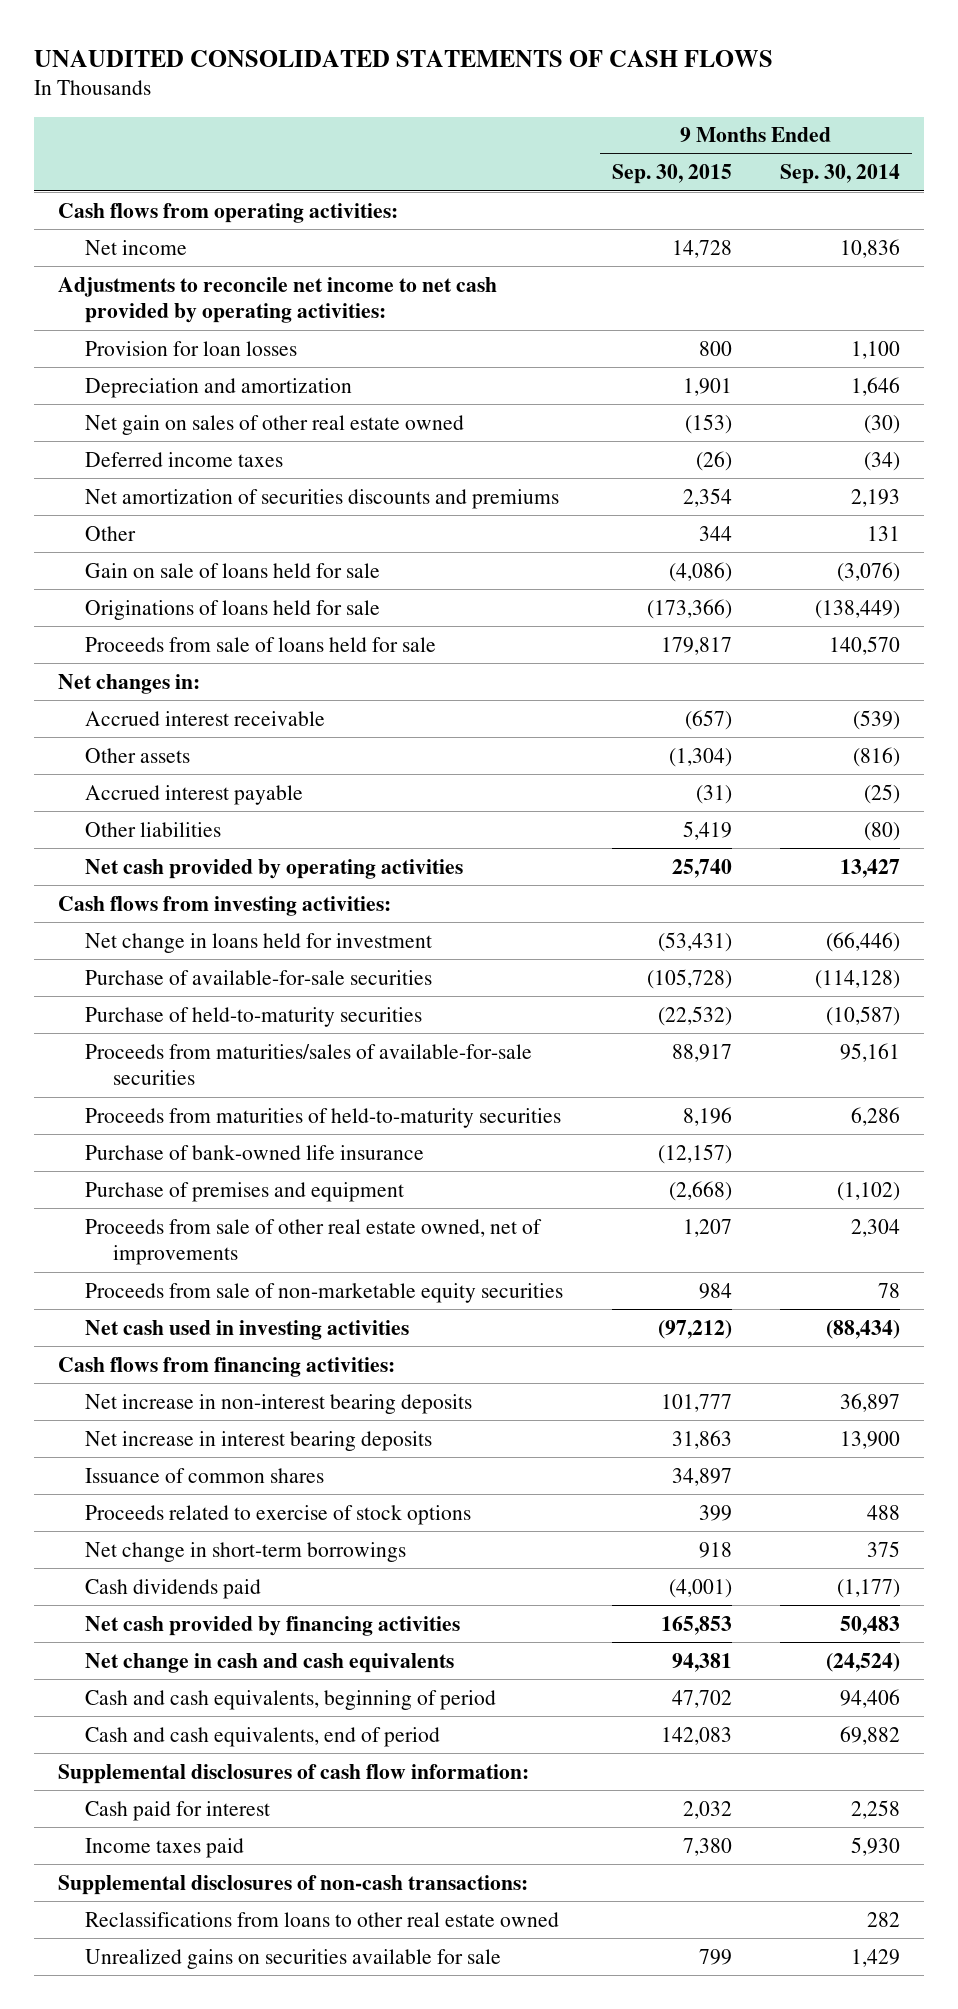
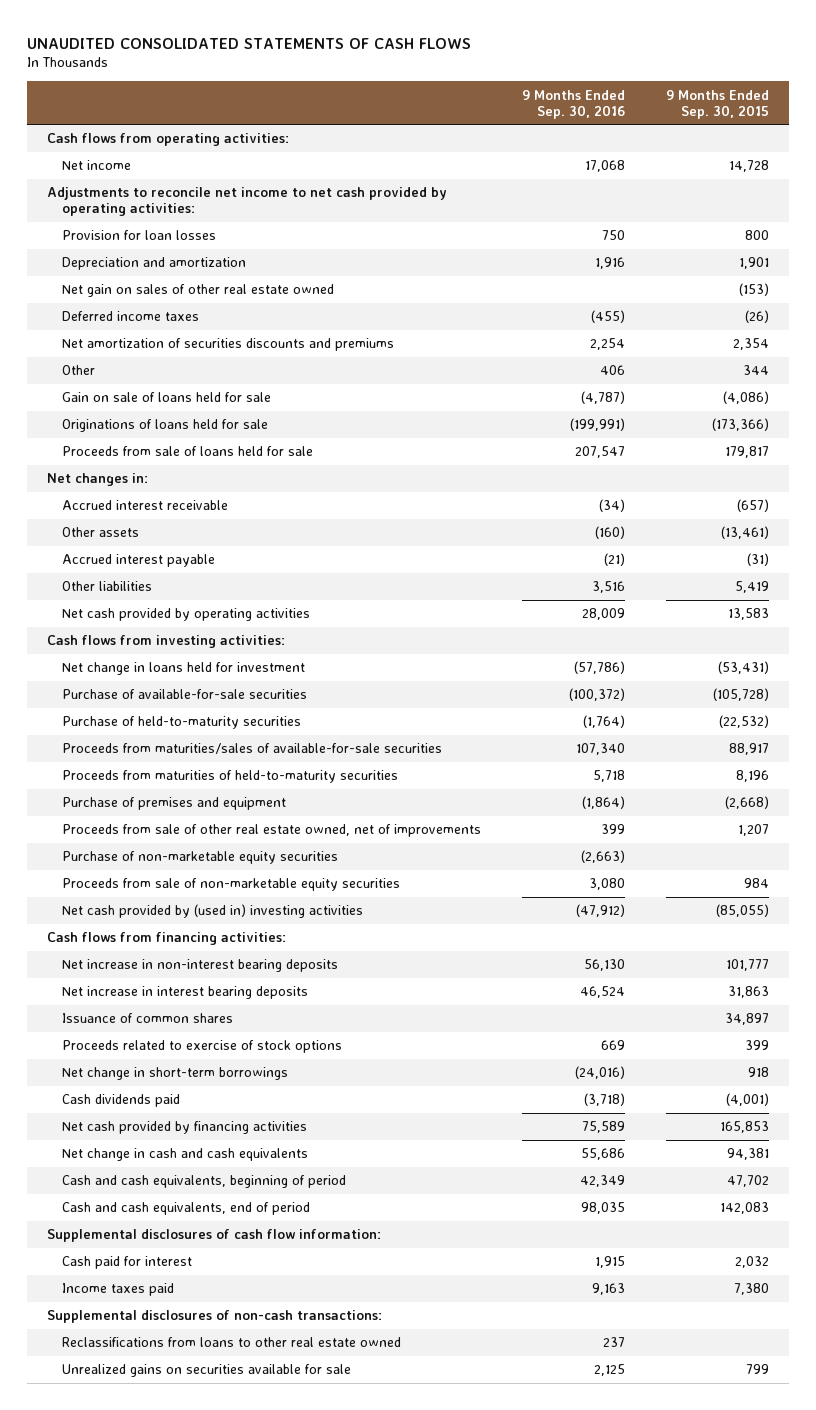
[780,164,901,185] Sep. 30, 2014 -> none
none -> [521,89,625,119] 9 Months Ended Sep. 30, 2016
[668,747,732,767] (1,304) -> [720,526,769,540] (13,461)
[671,858,732,878] 25,740 -> [727,608,769,621] 13,583
[85,1144,425,1160] Purchase of bank-owned life insurance -> none
none -> [61,851,338,865] Purchase of non-marketable equity securities
[85,1319,410,1340] Net cash used in investing activities -> [61,904,363,919] Net cash provided by (used in) investing activities
[657,1319,732,1339] (97,212) -> [715,904,769,918] (85,055)

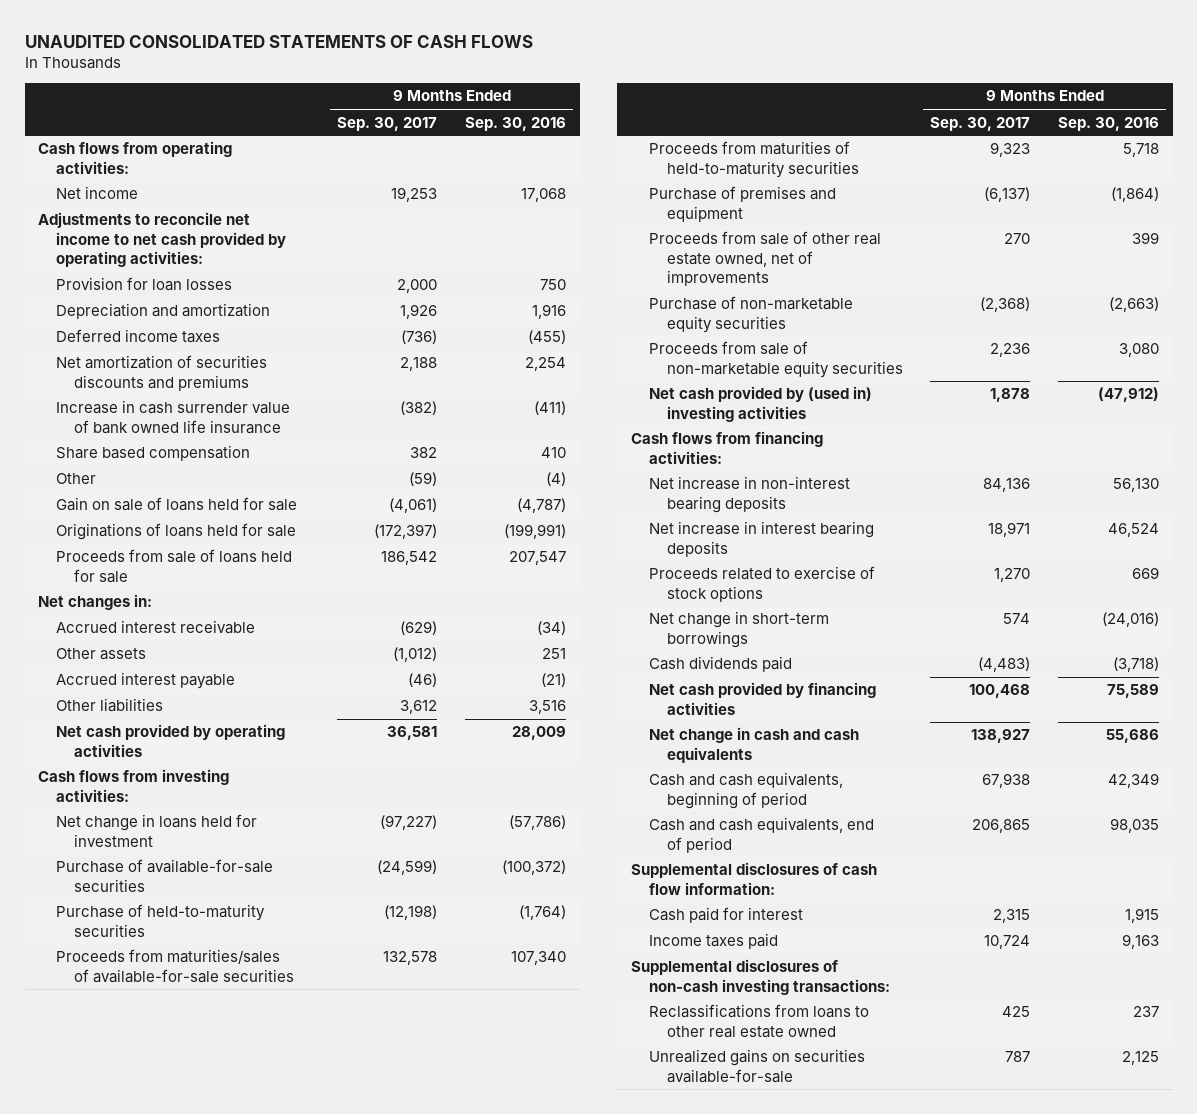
[665,89,769,119] 9 Months Ended Sep. 30, 2015 -> none
none -> [337,116,438,131] Sep. 30, 2017
[61,284,334,298] Net gain on sales of other real estate owned -> none
none -> [56,400,291,434] Increase in cash surrender value of bank owned life insurance
none -> [56,445,251,462] Share based compensation
[599,365,625,376] 406 -> [546,472,567,487] (4)
[594,526,625,540] (160) -> [542,648,567,660] 251
[61,1013,233,1024] Issuance of common shares -> none
[47,1310,383,1324] Supplemental disclosures of non-cash transactions: -> [631,959,890,995] Supplemental disclosures of non-cash investing transactions:
[61,1364,351,1378] Unrealized gains on securities available for sale -> [648,1049,865,1083] Unrealized gains on securities available-for-sale

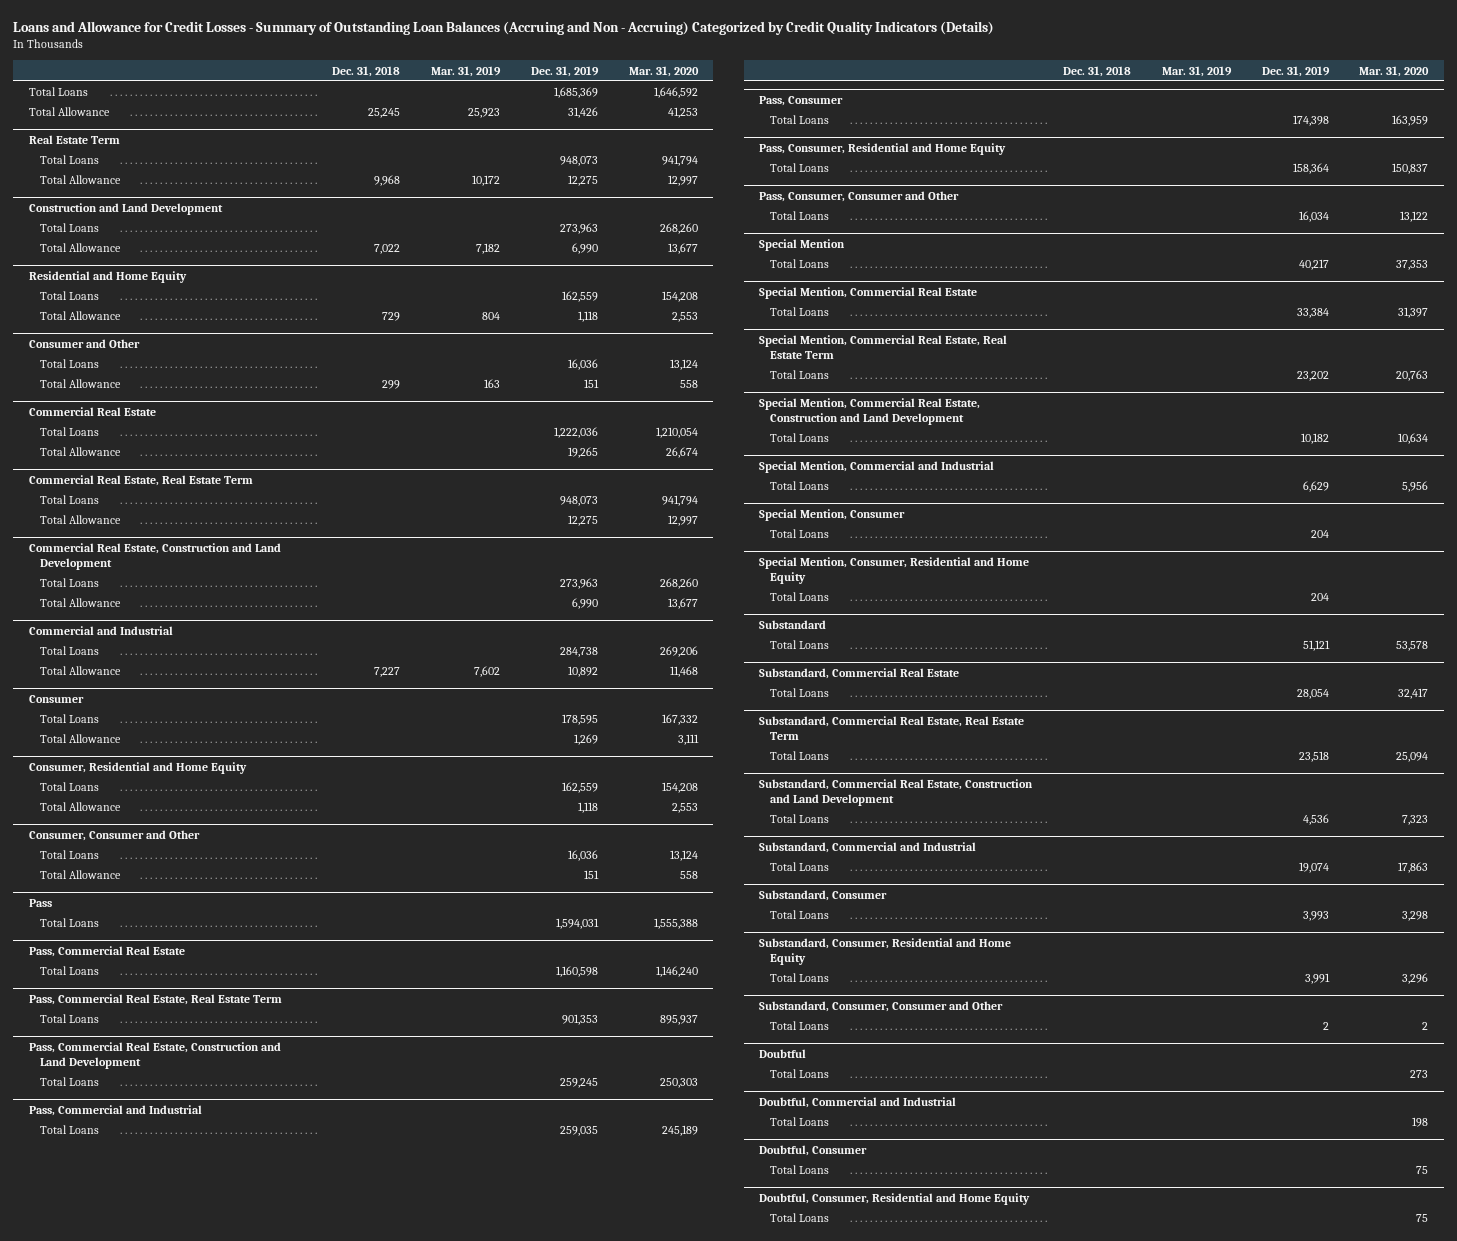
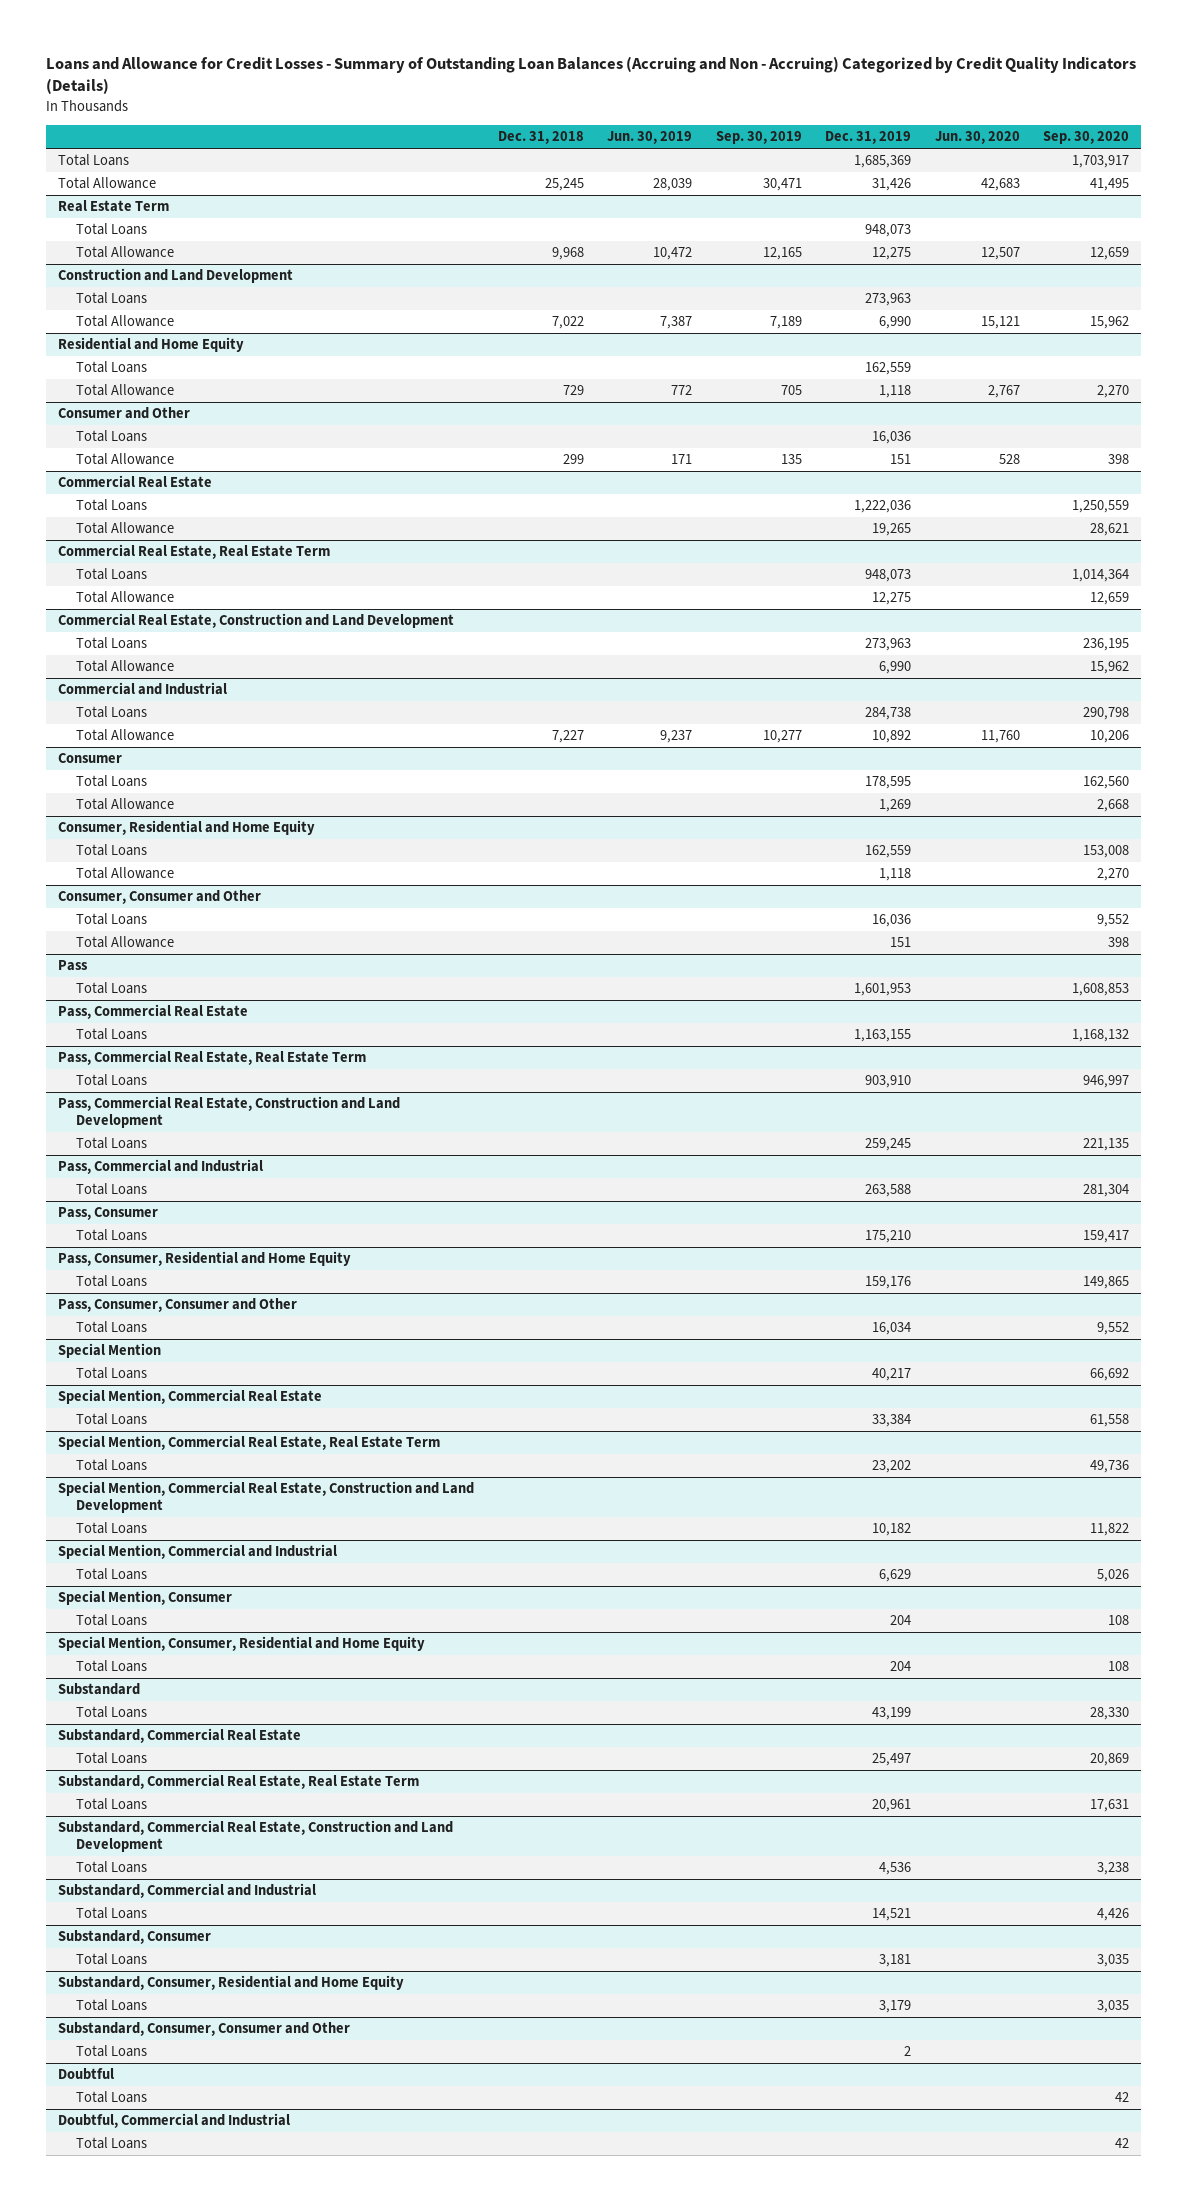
[431,65,502,77] Mar. 31, 2019 -> none
[628,65,699,77] Mar. 31, 2020 -> none
none -> [607,131,693,145] Jun. 30, 2019
none -> [715,131,802,145] Sep. 30, 2019
none -> [934,131,1020,145] Jun. 30, 2020
none -> [1043,131,1130,145] Sep. 30, 2020
[556,918,600,930] 1,594,031 -> [854,983,912,997] 1,601,953
[556,966,599,978] 1,160,598 -> [854,1029,912,1043] 1,163,155
[562,1014,599,1026] 901,353 -> [865,1075,912,1089] 903,910
[560,1126,599,1137] 259,035 -> [865,1184,912,1198] 263,588
[1292,115,1329,127] 174,398 -> [865,1230,912,1244] 175,210
[1292,163,1329,175] 158,364 -> [865,1276,912,1290] 159,176
[1302,640,1330,652] 51,121 -> [872,1707,912,1721] 43,199
[1296,689,1329,700] 28,054 -> [872,1753,912,1767] 25,497
[1298,751,1329,763] 23,518 -> [872,1799,912,1813] 20,961
[1298,862,1329,874] 19,074 -> [872,1908,912,1922] 14,521
[1302,911,1329,922] 3,993 -> [879,1954,912,1968] 3,181
[1304,973,1330,985] 3,991 -> [879,2000,912,2014] 3,179
[758,1144,867,1156] Doubtful, Consumer -> none
[770,1165,830,1175] Total Loans -> none
[758,1192,1030,1205] Doubtful, Consumer, Residential and Home Equity -> none
[770,1213,830,1223] Total Loans -> none

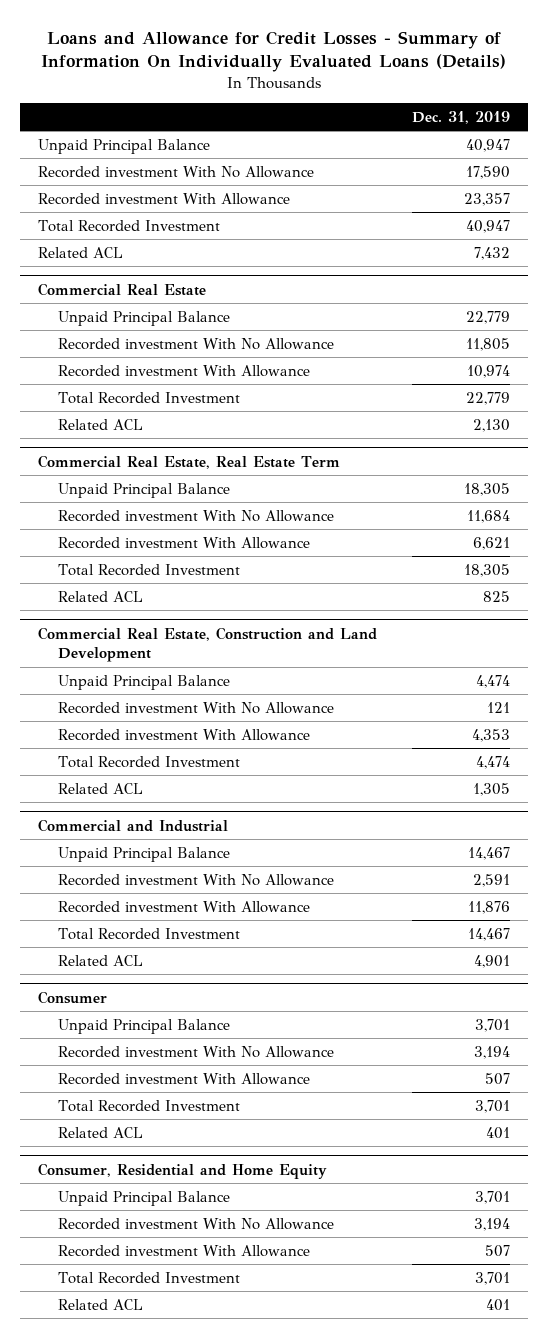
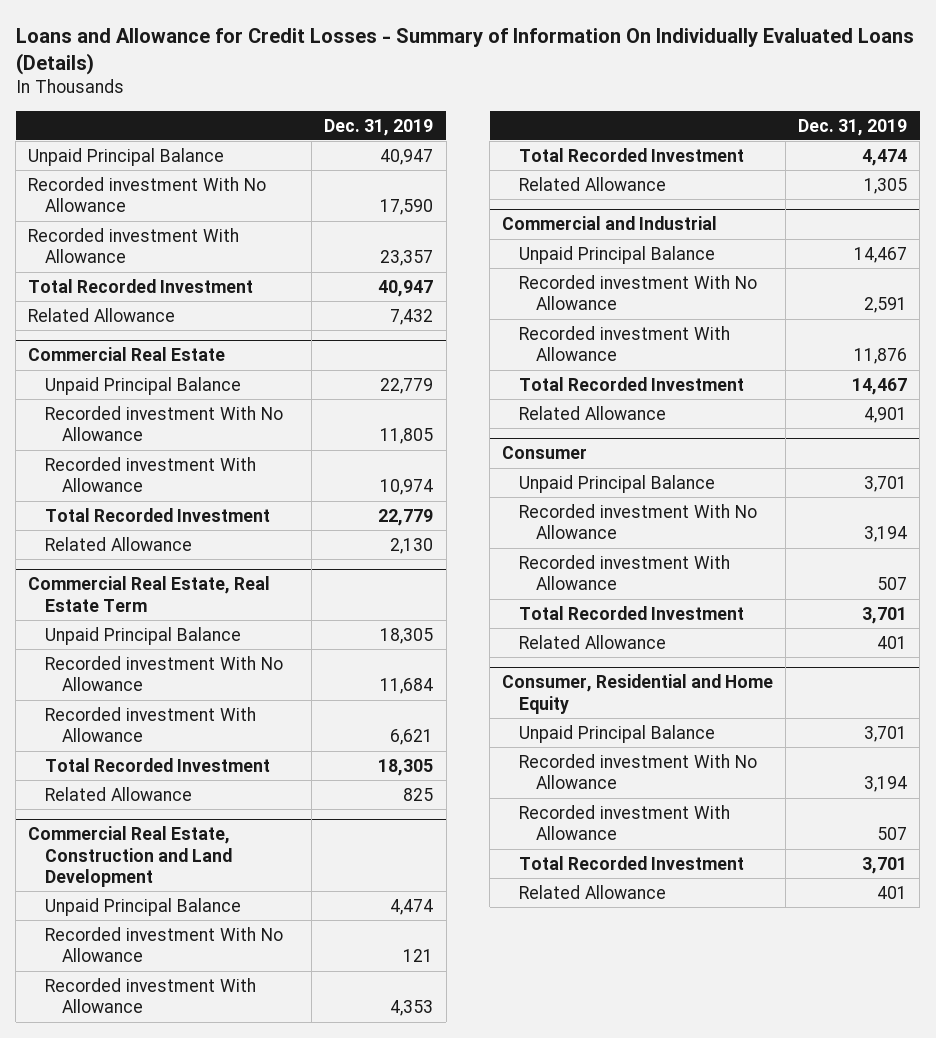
[37,246,123,258] Related ACL -> [28,307,176,322] Related Allowance
[58,418,144,430] Related ACL -> [45,536,193,551] Related Allowance
[58,590,144,602] Related ACL -> [45,786,193,801] Related Allowance
[58,782,144,794] Related ACL -> [519,176,667,191] Related Allowance
[58,954,144,966] Related ACL -> [519,405,667,420] Related Allowance
[58,1126,144,1138] Related ACL -> [519,634,667,649] Related Allowance
[58,1298,144,1310] Related ACL -> [519,884,667,899] Related Allowance

